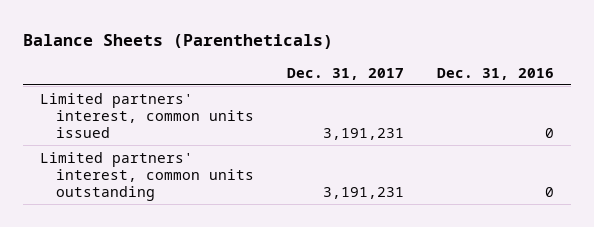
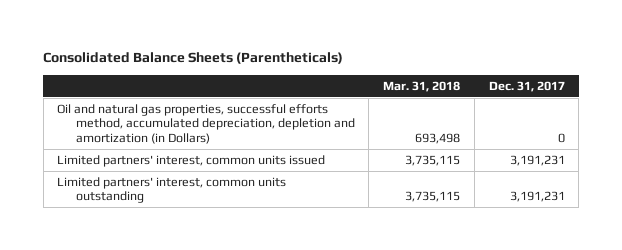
[23,33,334,49] Balance Sheets (Parentheticals) -> [43,52,344,65] Consolidated Balance Sheets (Parentheticals)
[437,67,555,80] Dec. 31, 2016 -> none
none -> [383,80,461,92] Mar. 31, 2018
none -> [57,104,355,144] Oil and natural gas properties, successful efforts method, accumulated depreciation, depletion and amortization (in Dollars)

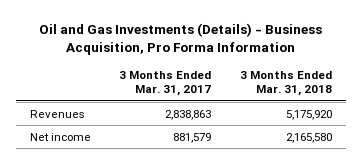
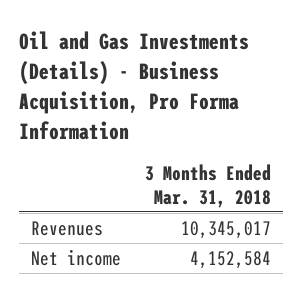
[119,71,212,97] 3 Months Ended Mar. 31, 2017 -> none
[285,109,332,120] 5,175,920 -> [180,220,271,239] 10,345,017
[285,132,332,143] 2,165,580 -> [189,250,271,269] 4,152,584

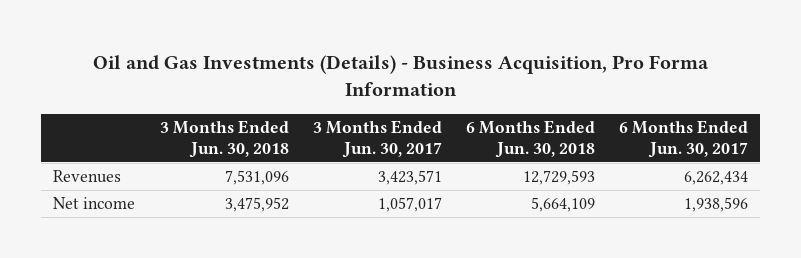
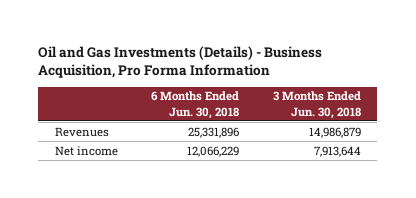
[312,119,442,159] 3 Months Ended Jun. 30, 2017 -> none
[619,119,749,159] 6 Months Ended Jun. 30, 2017 -> none
[224,170,289,186] 7,531,096 -> [308,126,361,138] 14,986,879
[522,170,595,186] 12,729,593 -> [188,126,240,138] 25,331,896
[224,197,289,213] 3,475,952 -> [313,145,361,157] 7,913,644
[530,197,595,213] 5,664,109 -> [187,145,240,157] 12,066,229

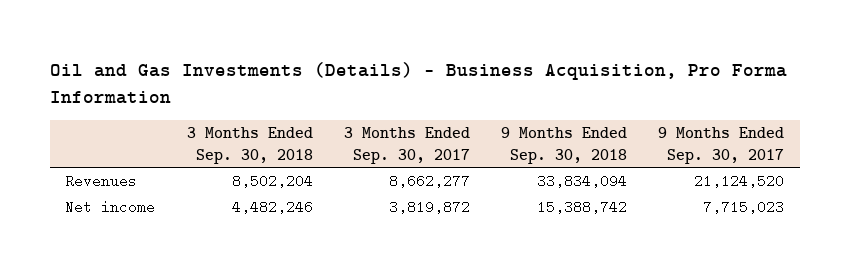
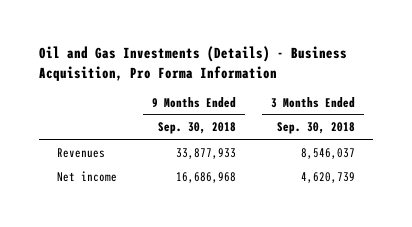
[343,126,470,164] 3 Months Ended Sep. 30, 2017 -> none
[658,126,785,164] 9 Months Ended Sep. 30, 2017 -> none
[231,174,313,189] 8,502,204 -> [301,147,356,159] 8,546,037
[537,174,628,189] 33,834,094 -> [175,147,236,159] 33,877,933
[231,200,313,215] 4,482,246 -> [301,171,356,183] 4,620,739
[537,200,628,215] 15,388,742 -> [175,171,236,183] 16,686,968

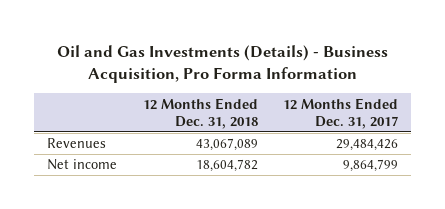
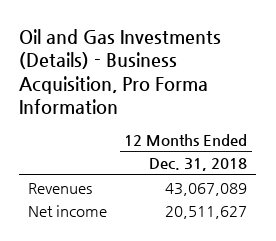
[283,97,399,130] 12 Months Ended Dec. 31, 2017 -> none
[195,159,258,173] 18,604,782 -> [165,205,248,219] 20,511,627

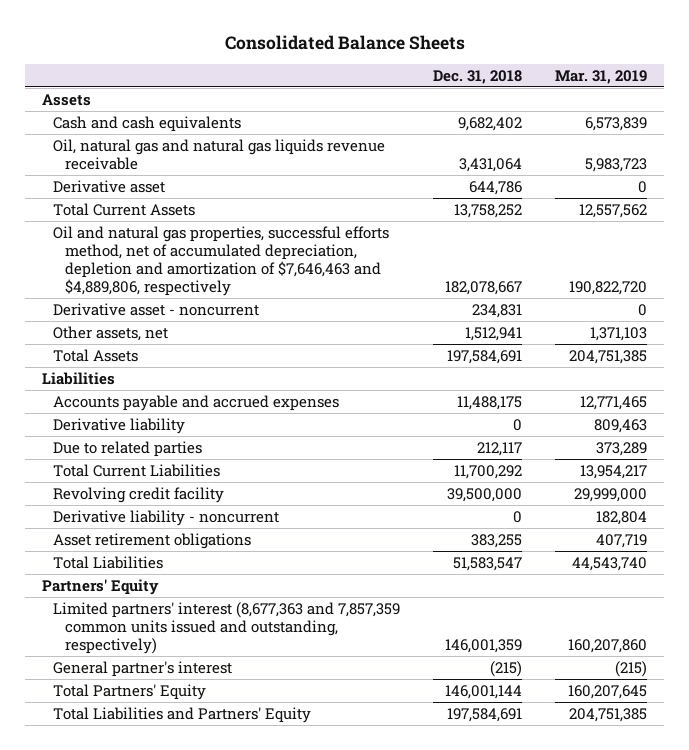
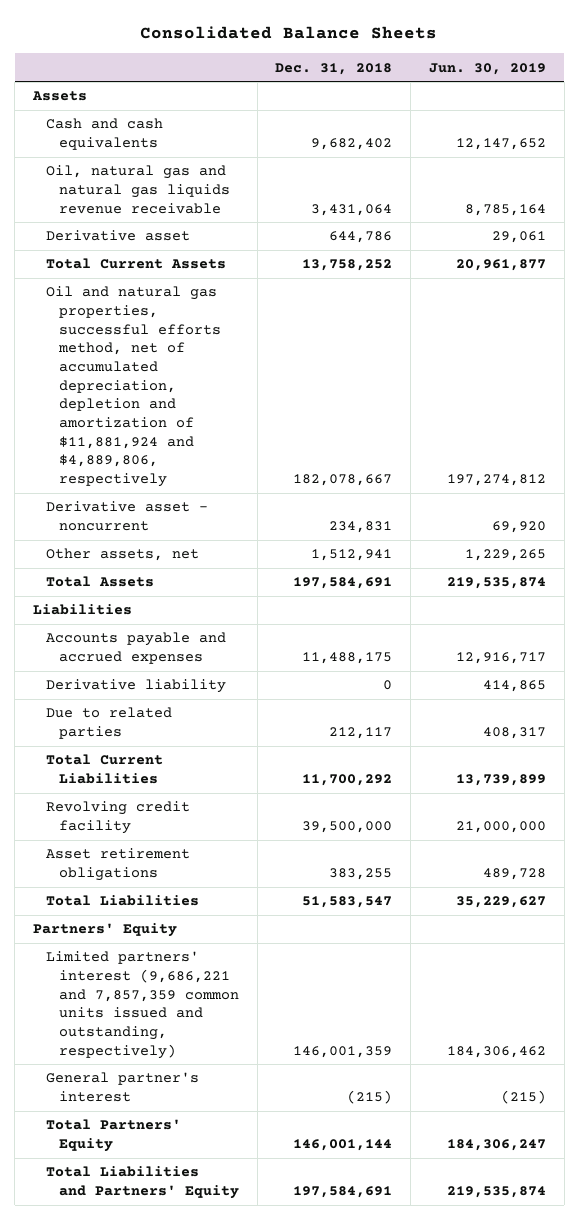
[555,69,648,84] Mar. 31, 2019 -> none
none -> [429,62,547,75] Jun. 30, 2019
[53,226,390,297] Oil and natural gas properties, successful efforts method, net of accumulated depreciation, depletion and amortization of $7,646,463 and $4,889,806, respectively -> [45,286,221,488] Oil and natural gas properties, successful efforts method, net of accumulated depreciation, depletion and amortization of $11,881,924 and $4,889,806, respectively
[53,510,280,527] Derivative liability - noncurrent -> none
[53,602,401,655] Limited partners' interest (8,677,363 and 7,857,359 common units issued and outstanding, respectively) -> [45,951,239,1059] Limited partners' interest (9,686,221 and 7,857,359 common units issued and outstanding, respectively)

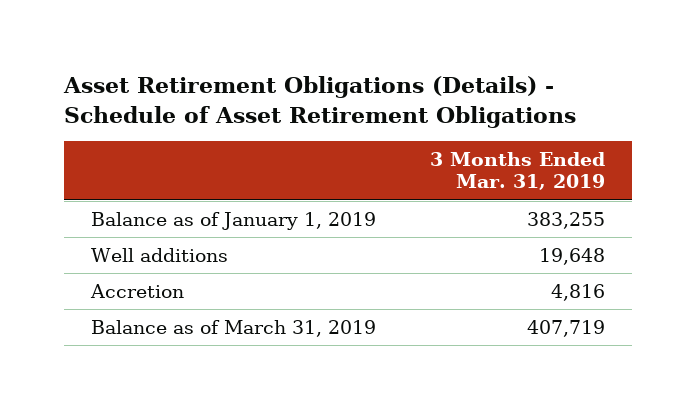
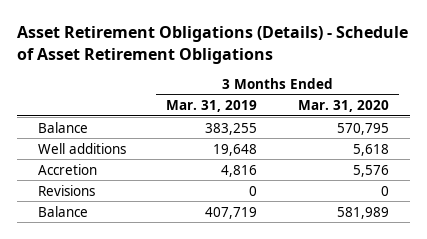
none -> [298,100,390,113] Mar. 31, 2020
[91,211,377,230] Balance as of January 1, 2019 -> [37,121,88,133] Balance
none -> [37,184,95,196] Revisions
[91,319,377,337] Balance as of March 31, 2019 -> [37,205,88,217] Balance

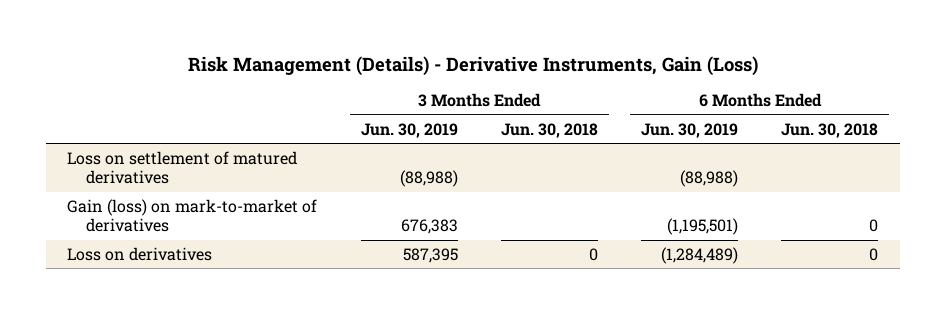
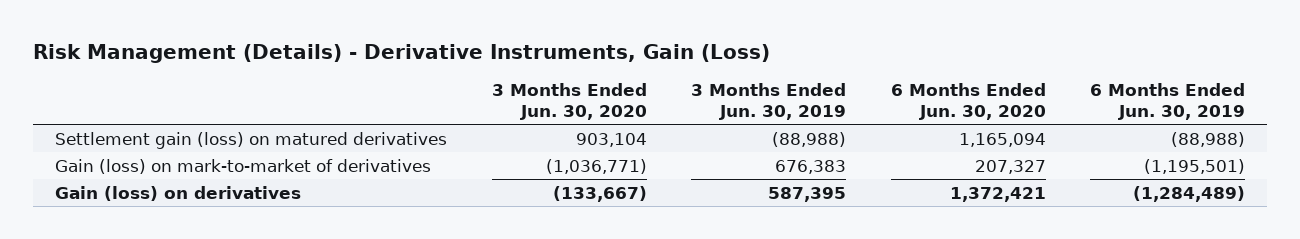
[500,122,598,138] Jun. 30, 2018 -> none
[781,122,879,138] Jun. 30, 2018 -> none
none -> [491,82,647,120] 3 Months Ended Jun. 30, 2020
none -> [890,82,1046,120] 6 Months Ended Jun. 30, 2020
[67,150,298,185] Loss on settlement of matured derivatives -> [55,131,448,149] Settlement gain (loss) on matured derivatives
[67,246,213,261] Loss on derivatives -> [55,185,302,201] Gain (loss) on derivatives

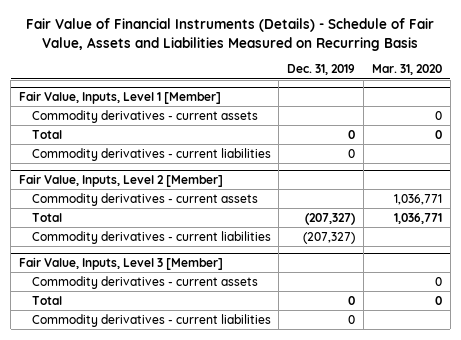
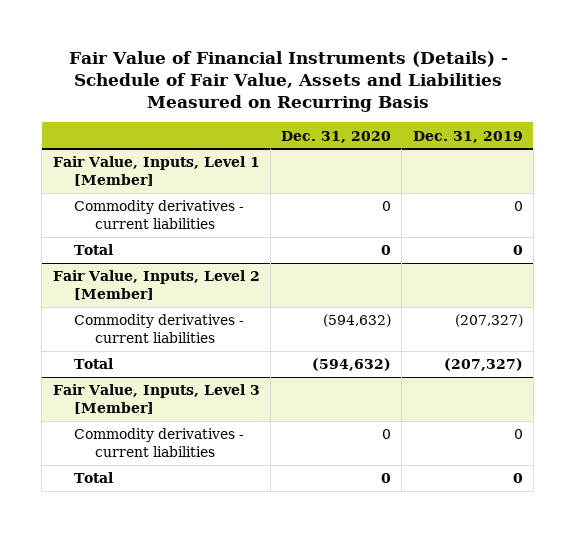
[371,64,442,76] Mar. 31, 2020 -> none
none -> [281,130,392,143] Dec. 31, 2020
[31,109,258,123] Commodity derivatives - current assets -> none
[31,129,62,139] Total -> [73,244,113,256] Total
[31,192,258,206] Commodity derivatives - current assets -> none
[31,212,62,222] Total -> [73,358,113,370] Total
[31,275,258,289] Commodity derivatives - current assets -> none
[31,295,62,305] Total -> [73,472,113,484] Total

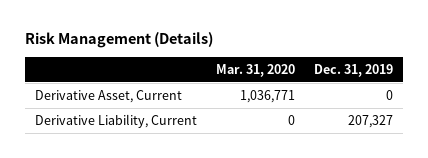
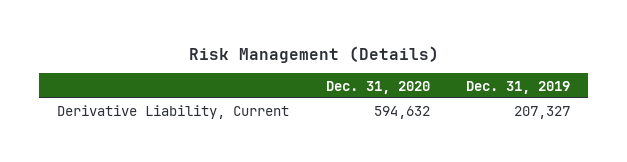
[215,63,295,77] Mar. 31, 2020 -> none
none -> [325,80,430,94] Dec. 31, 2020
[34,90,182,104] Derivative Asset, Current -> none

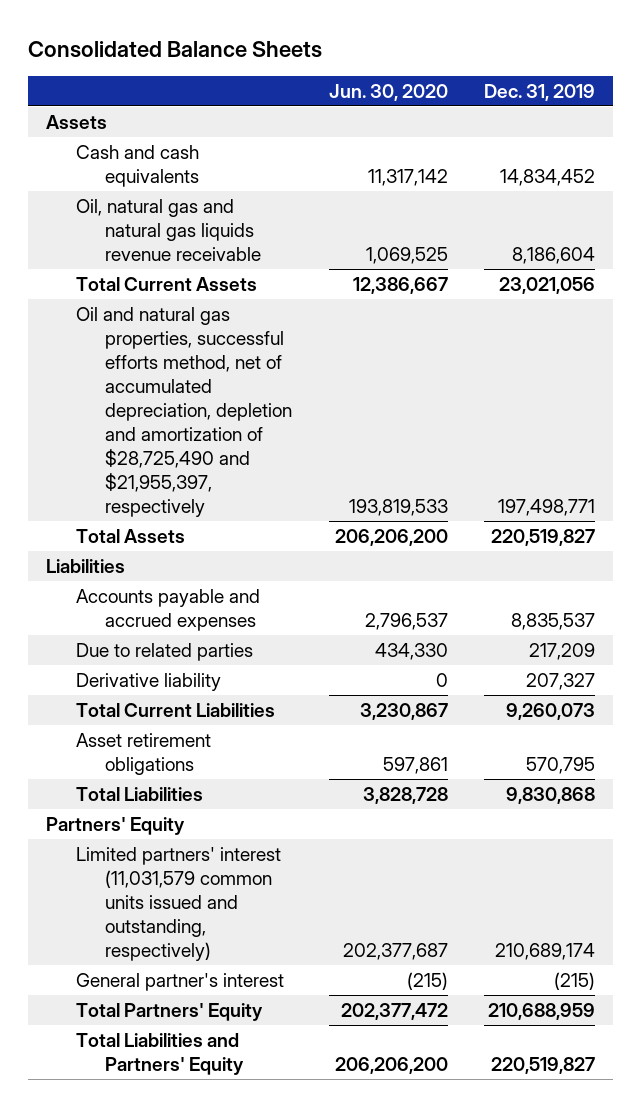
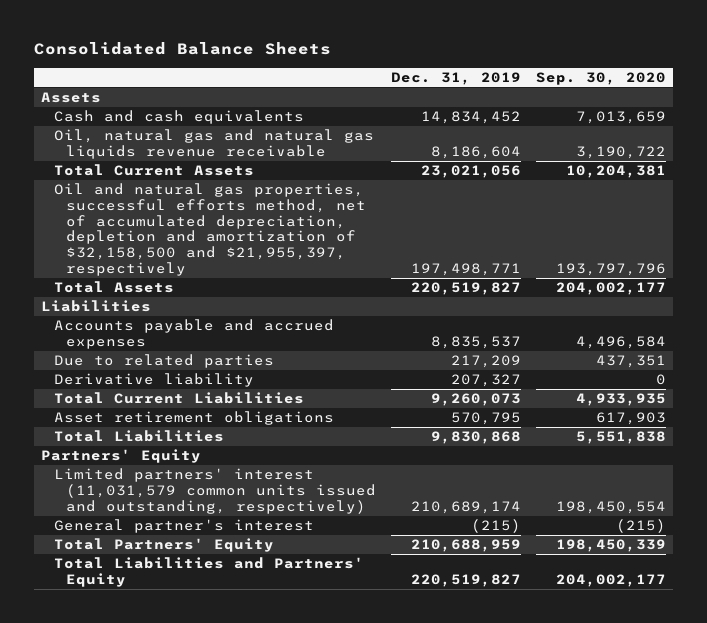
[328,83,448,101] Jun. 30, 2020 -> none
none -> [535,71,666,85] Sep. 30, 2020
[75,306,293,518] Oil and natural gas properties, successful efforts method, net of accumulated depreciation, depletion and amortization of $28,725,490 and $21,955,397, respectively -> [53,183,366,276] Oil and natural gas properties, successful efforts method, net of accumulated depreciation, depletion and amortization of $32,158,500 and $21,955,397, respectively

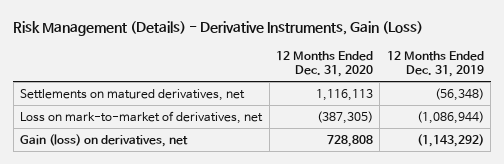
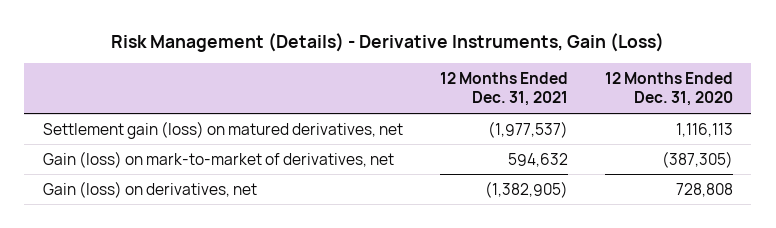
[386,50,484,77] 12 Months Ended Dec. 31, 2019 -> none
none -> [439,72,568,107] 12 Months Ended Dec. 31, 2021
[20,89,246,102] Settlements on matured derivatives, net -> [42,120,403,139] Settlement gain (loss) on matured derivatives, net
[20,111,264,125] Loss on mark-to-market of derivatives, net -> [42,150,394,168] Gain (loss) on mark-to-market of derivatives, net

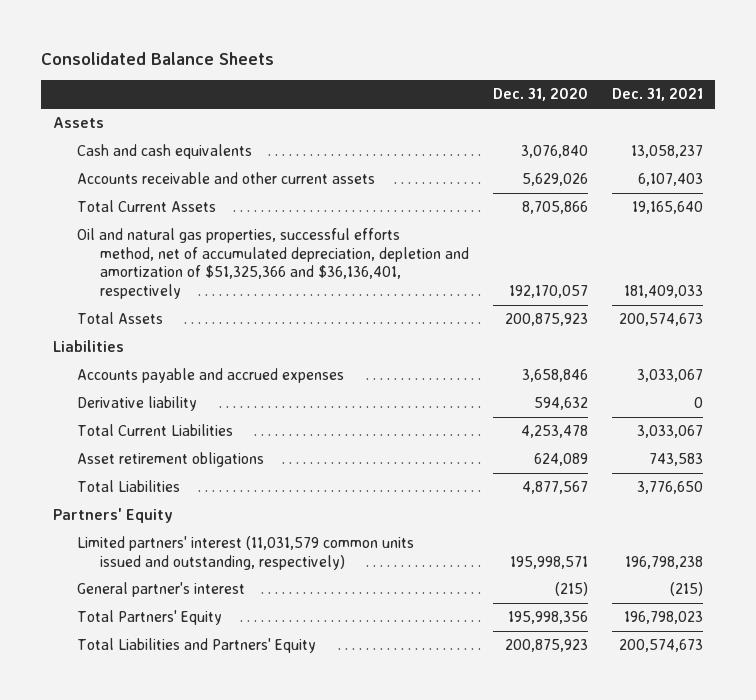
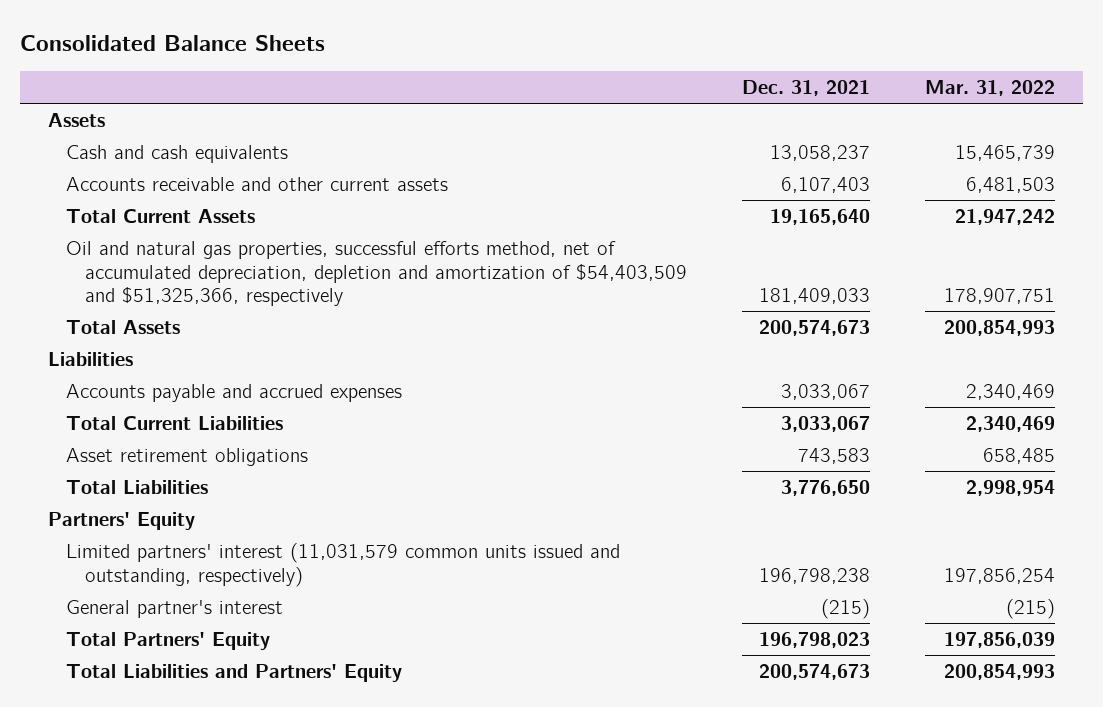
[492,88,588,102] Dec. 31, 2020 -> none
none -> [925,80,1056,97] Mar. 31, 2022
[76,228,470,299] Oil and natural gas properties, successful efforts method, net of accumulated depreciation, depletion and amortization of $51,325,366 and $36,136,401, respectively -> [66,240,687,307] Oil and natural gas properties, successful efforts method, net of accumulated depreciation, depletion and amortization of $54,403,509 and $51,325,366, respectively
[76,396,197,412] Derivative liability -> none

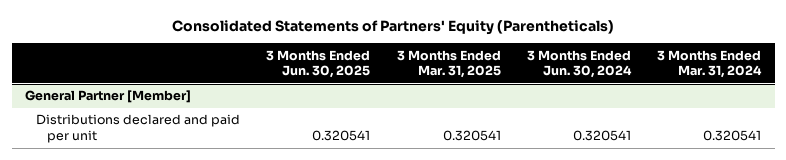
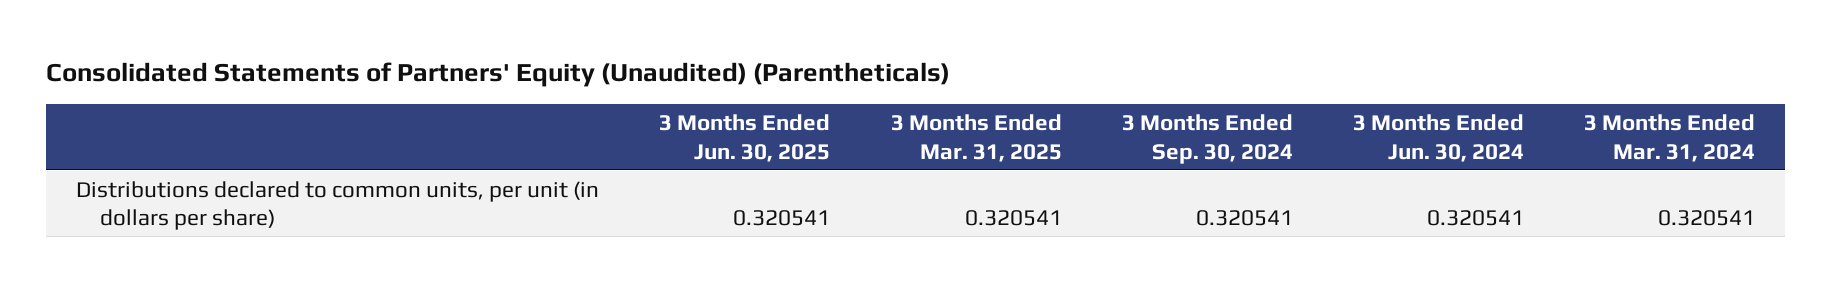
[172,19,615,35] Consolidated Statements of Partners' Equity (Parentheticals) -> [46,62,951,88] Consolidated Statements of Partners' Equity (Unaudited) (Parentheticals)
none -> [1121,113,1293,164] 3 Months Ended Sep. 30, 2024
[24,90,191,104] General Partner [Member] -> none
[36,114,241,144] Distributions declared and paid per unit -> [76,180,600,231] Distributions declared to common units, per unit (in dollars per share)

